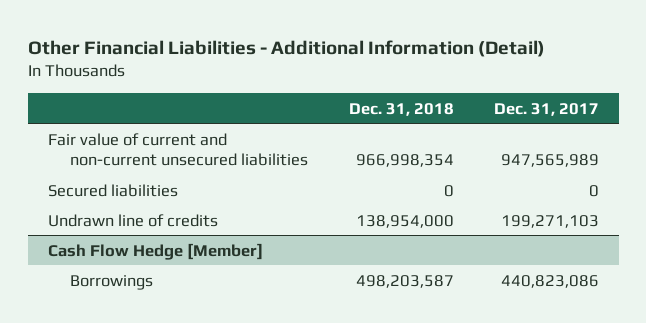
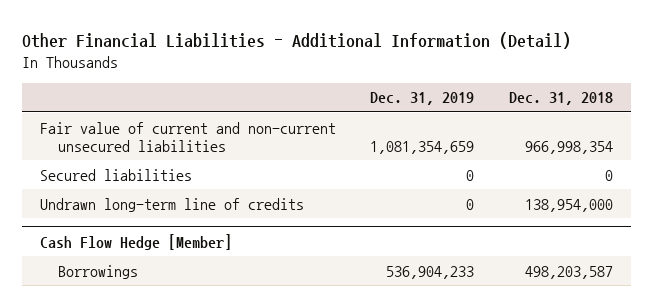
[493,102,599,116] Dec. 31, 2017 -> none
none -> [370,92,475,106] Dec. 31, 2019
[47,213,218,227] Undrawn line of credits -> [39,197,304,212] Undrawn long-term line of credits

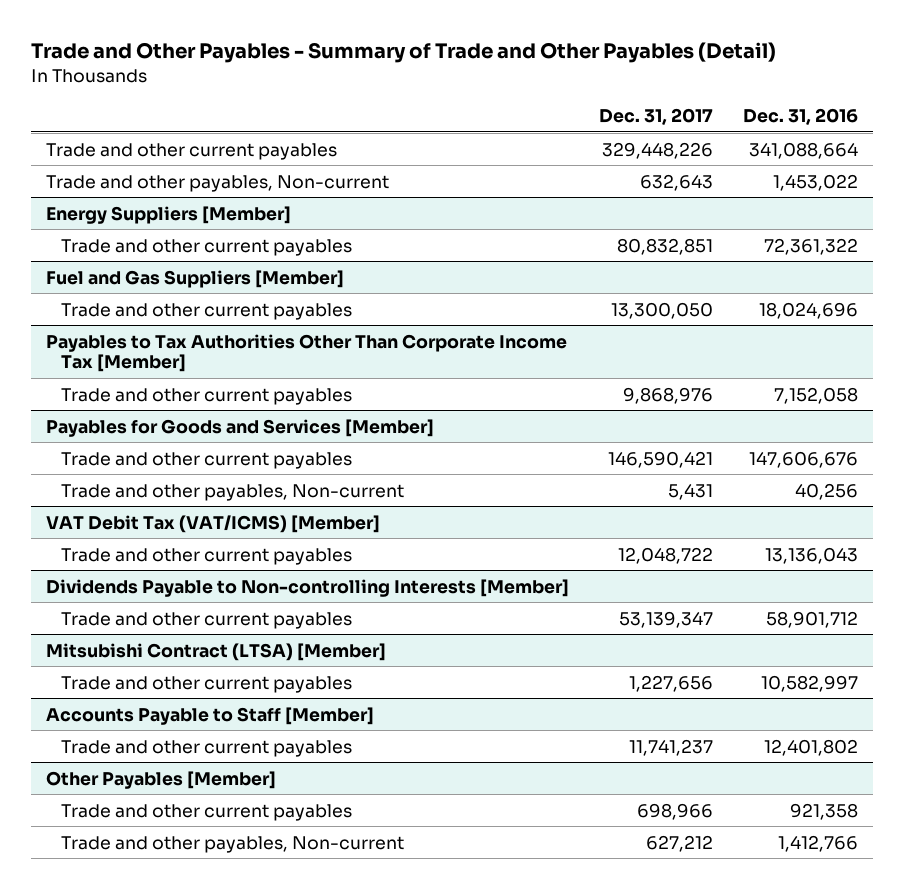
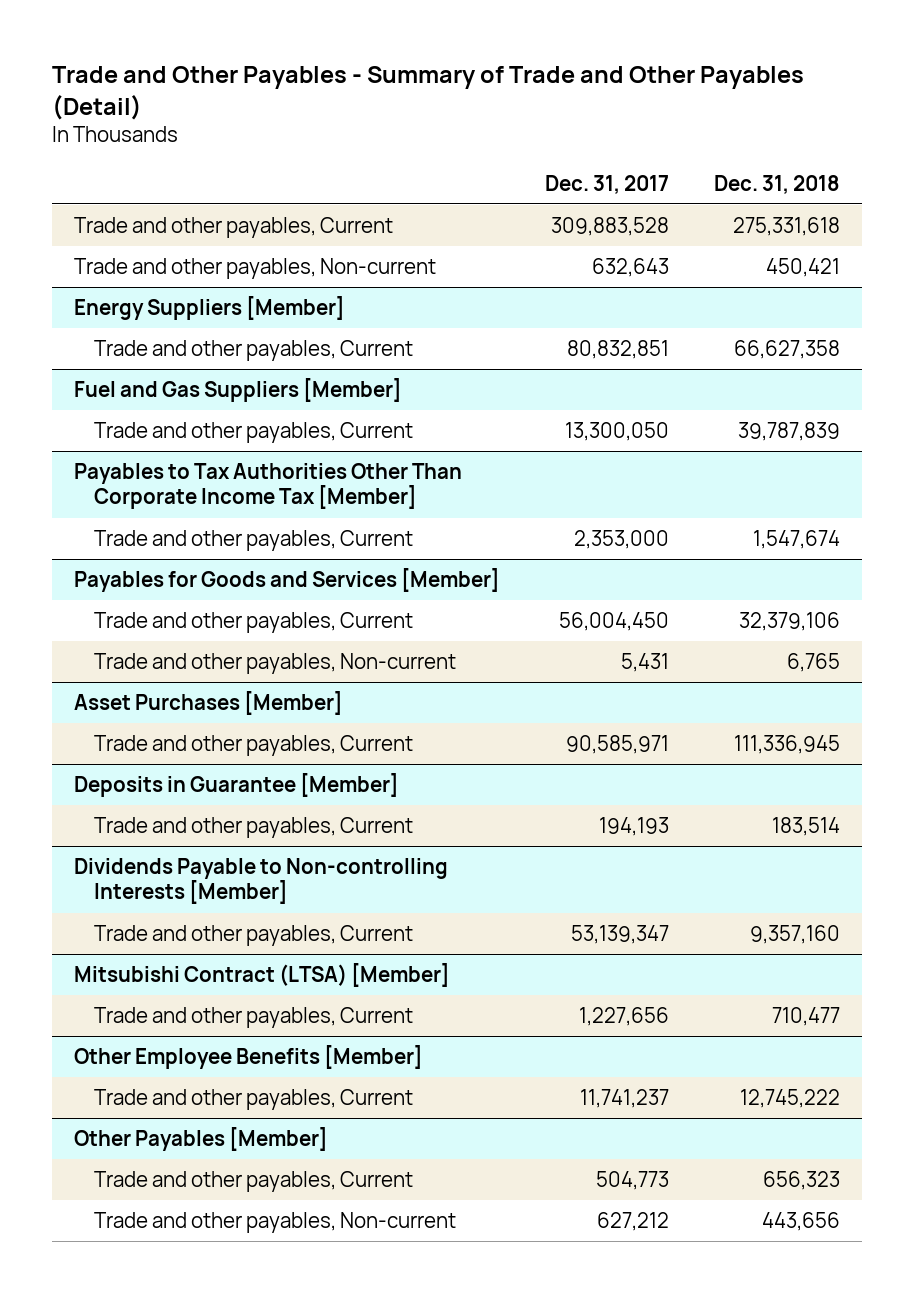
[743,107,859,125] Dec. 31, 2016 -> none
none -> [713,174,840,194] Dec. 31, 2018
[46,142,338,160] Trade and other current payables -> [74,217,394,239] Trade and other payables, Current
[602,141,714,159] 329,448,226 -> [550,217,669,237] 309,883,528
[61,238,353,256] Trade and other current payables -> [94,340,414,362] Trade and other payables, Current
[61,302,353,320] Trade and other current payables -> [94,422,414,444] Trade and other payables, Current
[61,387,353,405] Trade and other current payables -> [94,530,414,552] Trade and other payables, Current
[623,386,714,404] 9,868,976 -> [573,530,669,550] 2,353,000
[61,451,353,469] Trade and other current payables -> [94,612,414,634] Trade and other payables, Current
[608,450,714,468] 146,590,421 -> [558,612,669,632] 56,004,450
[46,514,381,533] VAT Debit Tax (VAT/ICMS) [Member] -> none
none -> [74,691,344,716] Asset Purchases [Member]
[61,547,353,565] Trade and other current payables -> [94,735,414,757] Trade and other payables, Current
[618,546,714,564] 12,048,722 -> [565,735,669,755] 90,585,971
none -> [74,773,400,798] Deposits in Guarantee [Member]
none -> [94,817,414,839] Trade and other payables, Current
[61,611,353,629] Trade and other current payables -> [94,925,414,947] Trade and other payables, Current
[46,706,375,725] Accounts Payable to Staff [Member] -> none
[61,675,353,693] Trade and other current payables -> [94,1007,414,1029] Trade and other payables, Current
none -> [74,1045,424,1070] Other Employee Benefits [Member]
[61,739,353,757] Trade and other current payables -> [94,1089,414,1111] Trade and other payables, Current
[61,803,353,821] Trade and other current payables -> [94,1171,414,1193] Trade and other payables, Current
[637,802,714,820] 698,966 -> [595,1171,669,1191] 504,773

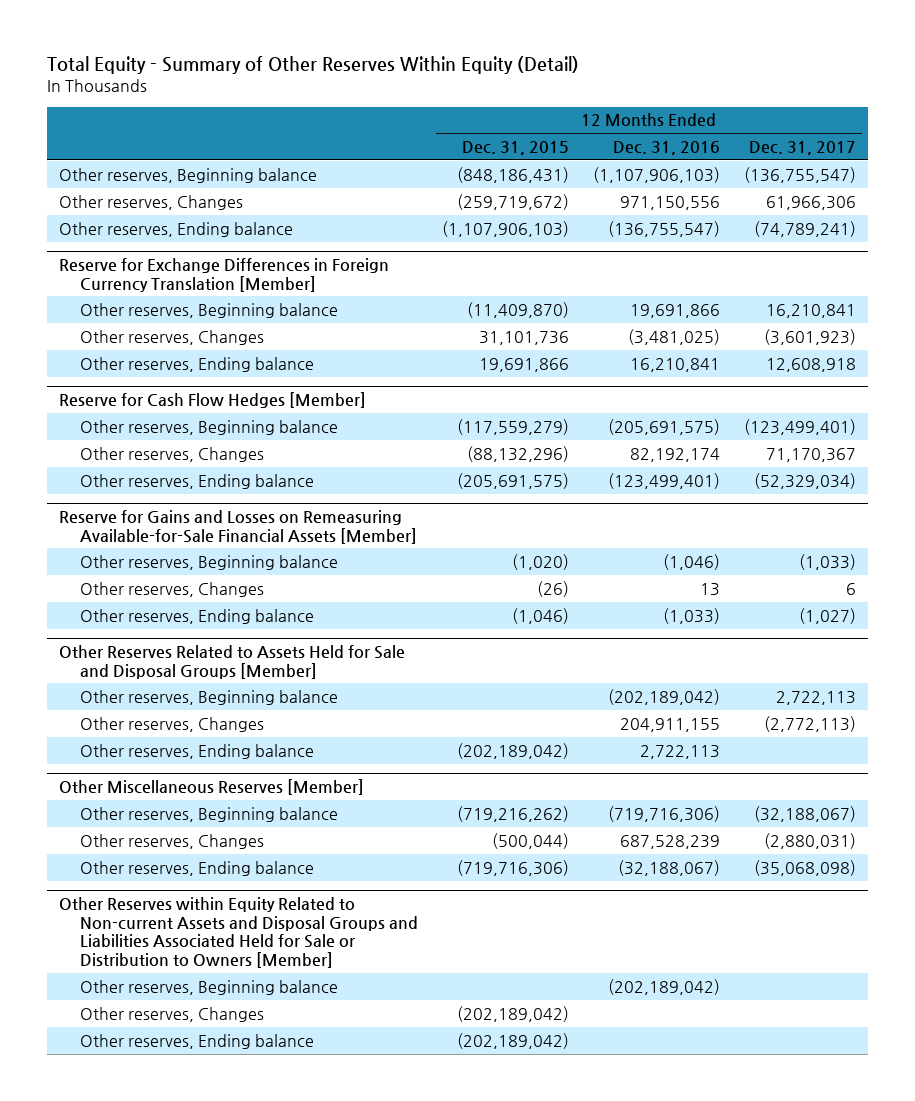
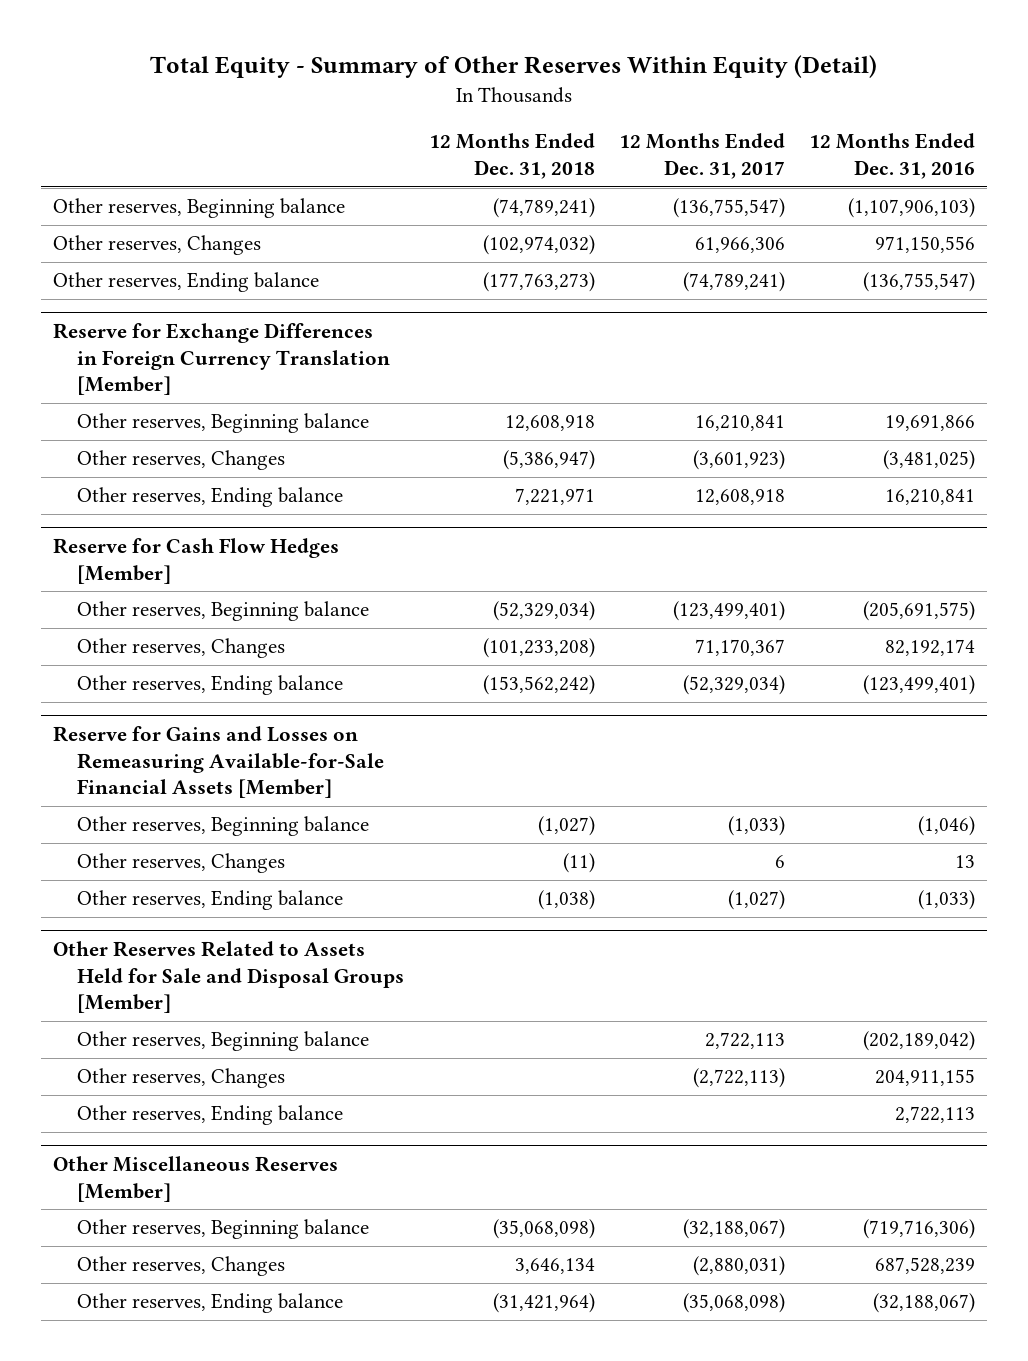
[461,141,569,156] Dec. 31, 2015 -> none
none -> [428,133,595,180] 12 Months Ended Dec. 31, 2018
[764,715,857,732] (2,772,113) -> [693,1068,786,1089] (2,722,113)
[58,896,418,968] Other Reserves within Equity Related to Non-current Assets and Disposal Groups and Liabilities Associated Held for Sale or Distribution to Owners [Member] -> none
[79,979,338,995] Other reserves, Beginning balance -> none
[79,1006,264,1022] Other reserves, Changes -> none
[79,1033,314,1049] Other reserves, Ending balance -> none

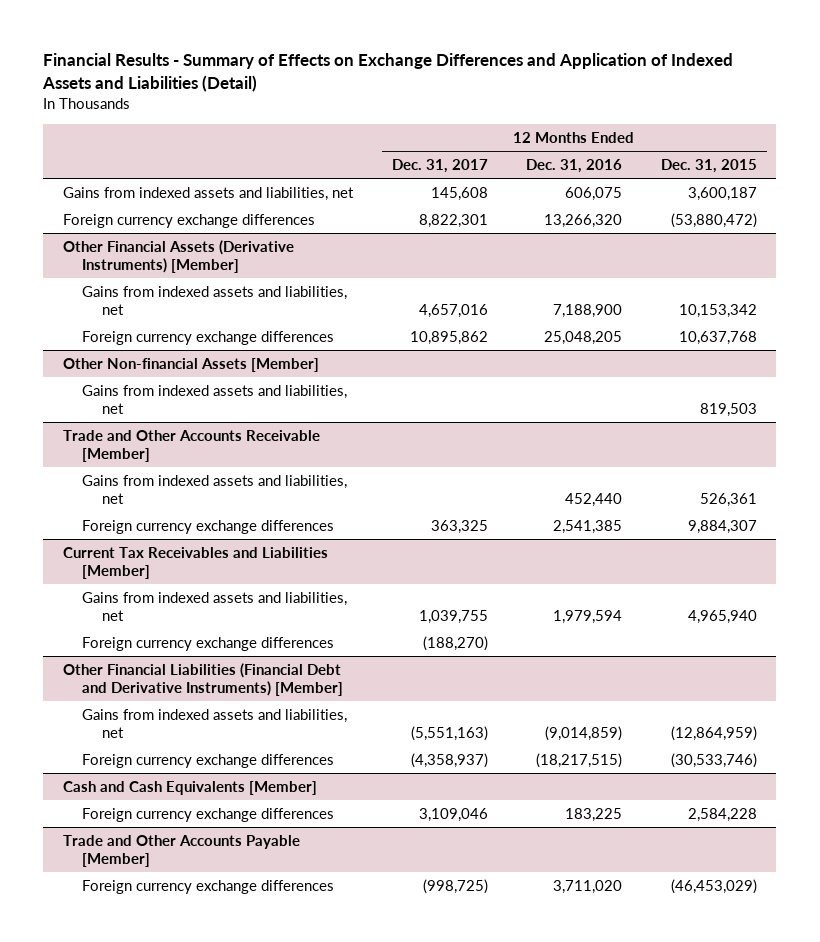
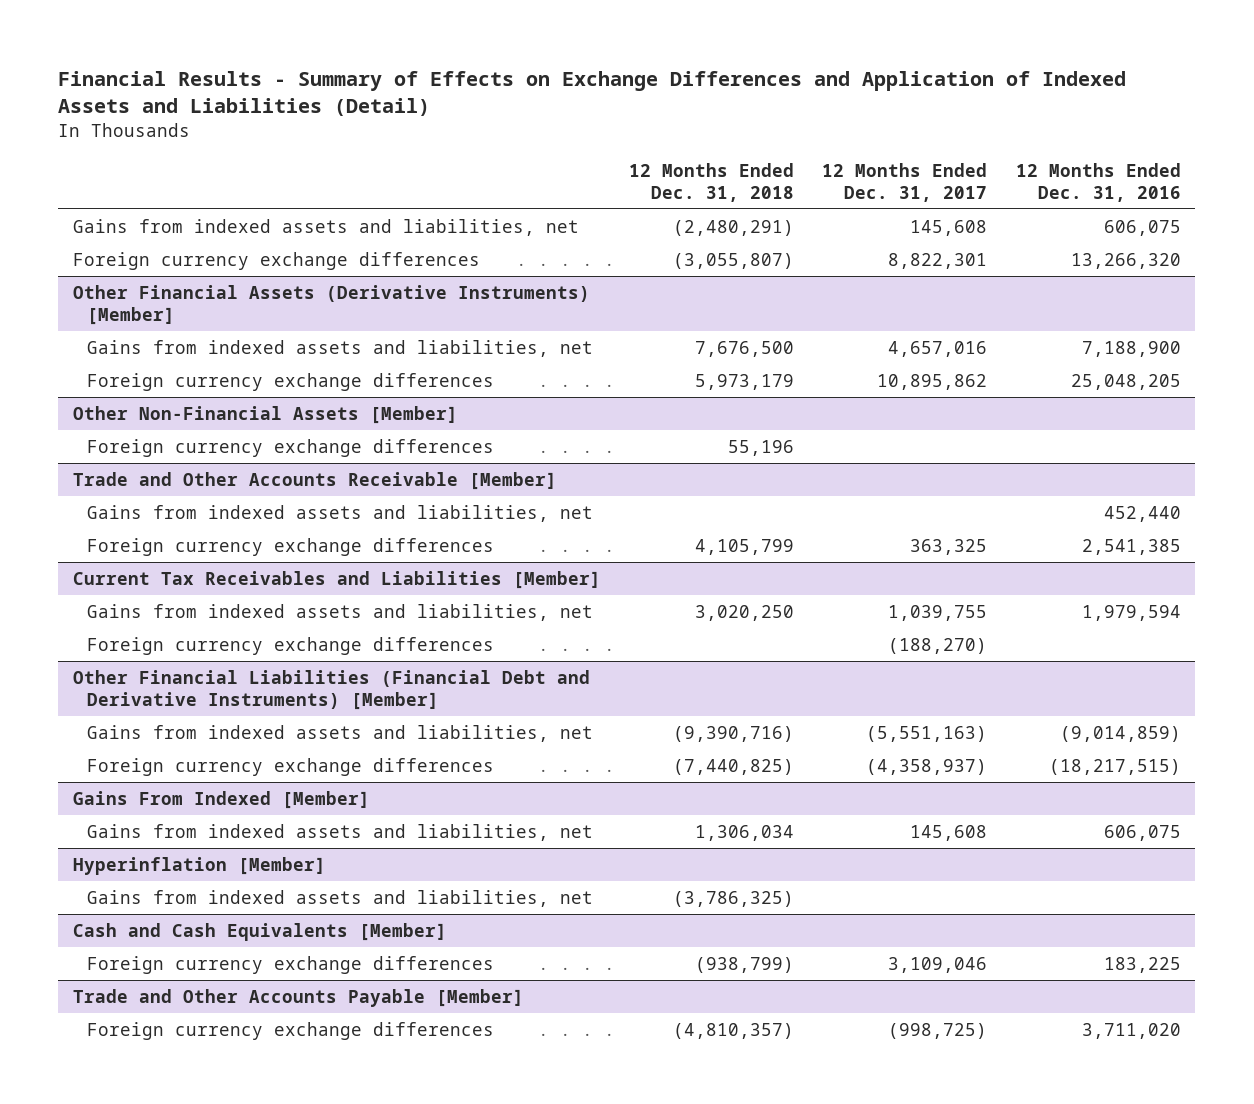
[661,159,758,174] Dec. 31, 2015 -> none
none -> [629,162,795,202] 12 Months Ended Dec. 31, 2018
[82,384,348,414] Gains from indexed assets and liabilities, net -> none
[62,357,319,372] Other Non-financial Assets [Member] -> [72,405,458,424] Other Non-Financial Assets [Member]
none -> [87,438,495,457] Foreign currency exchange differences
none -> [72,790,370,809] Gains From Indexed [Member]
none -> [87,823,594,841] Gains from indexed assets and liabilities, net
none -> [72,856,326,875] Hyperinflation [Member]
none -> [87,889,594,907] Gains from indexed assets and liabilities, net

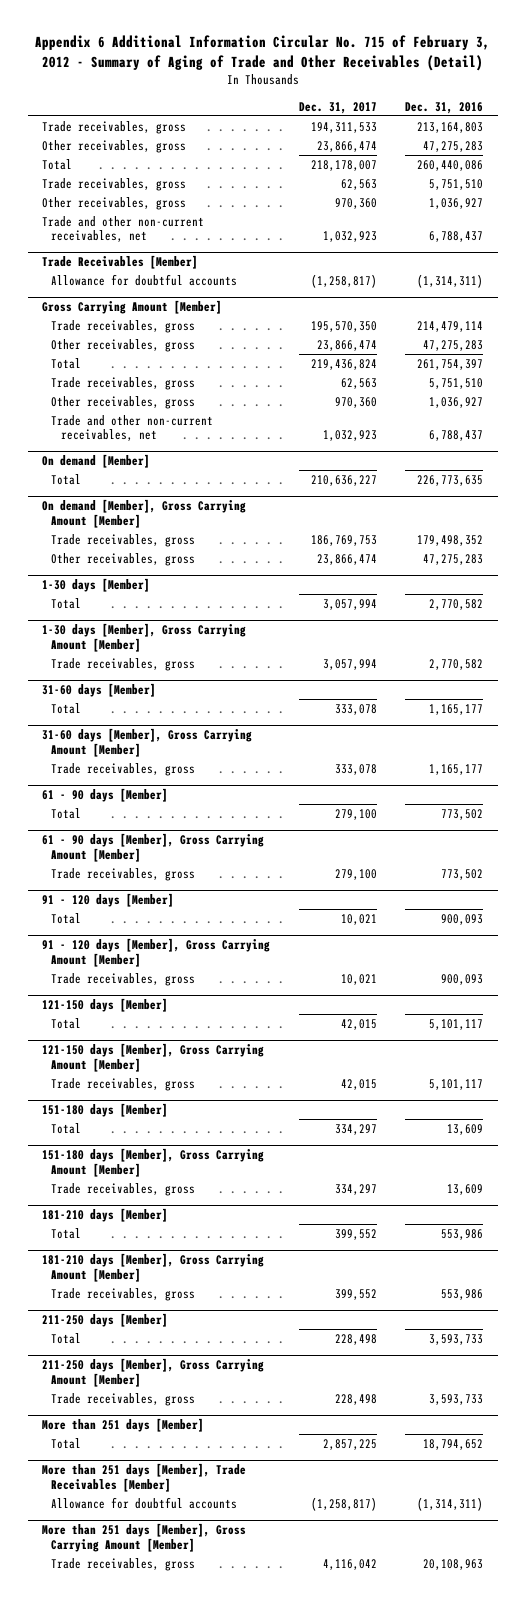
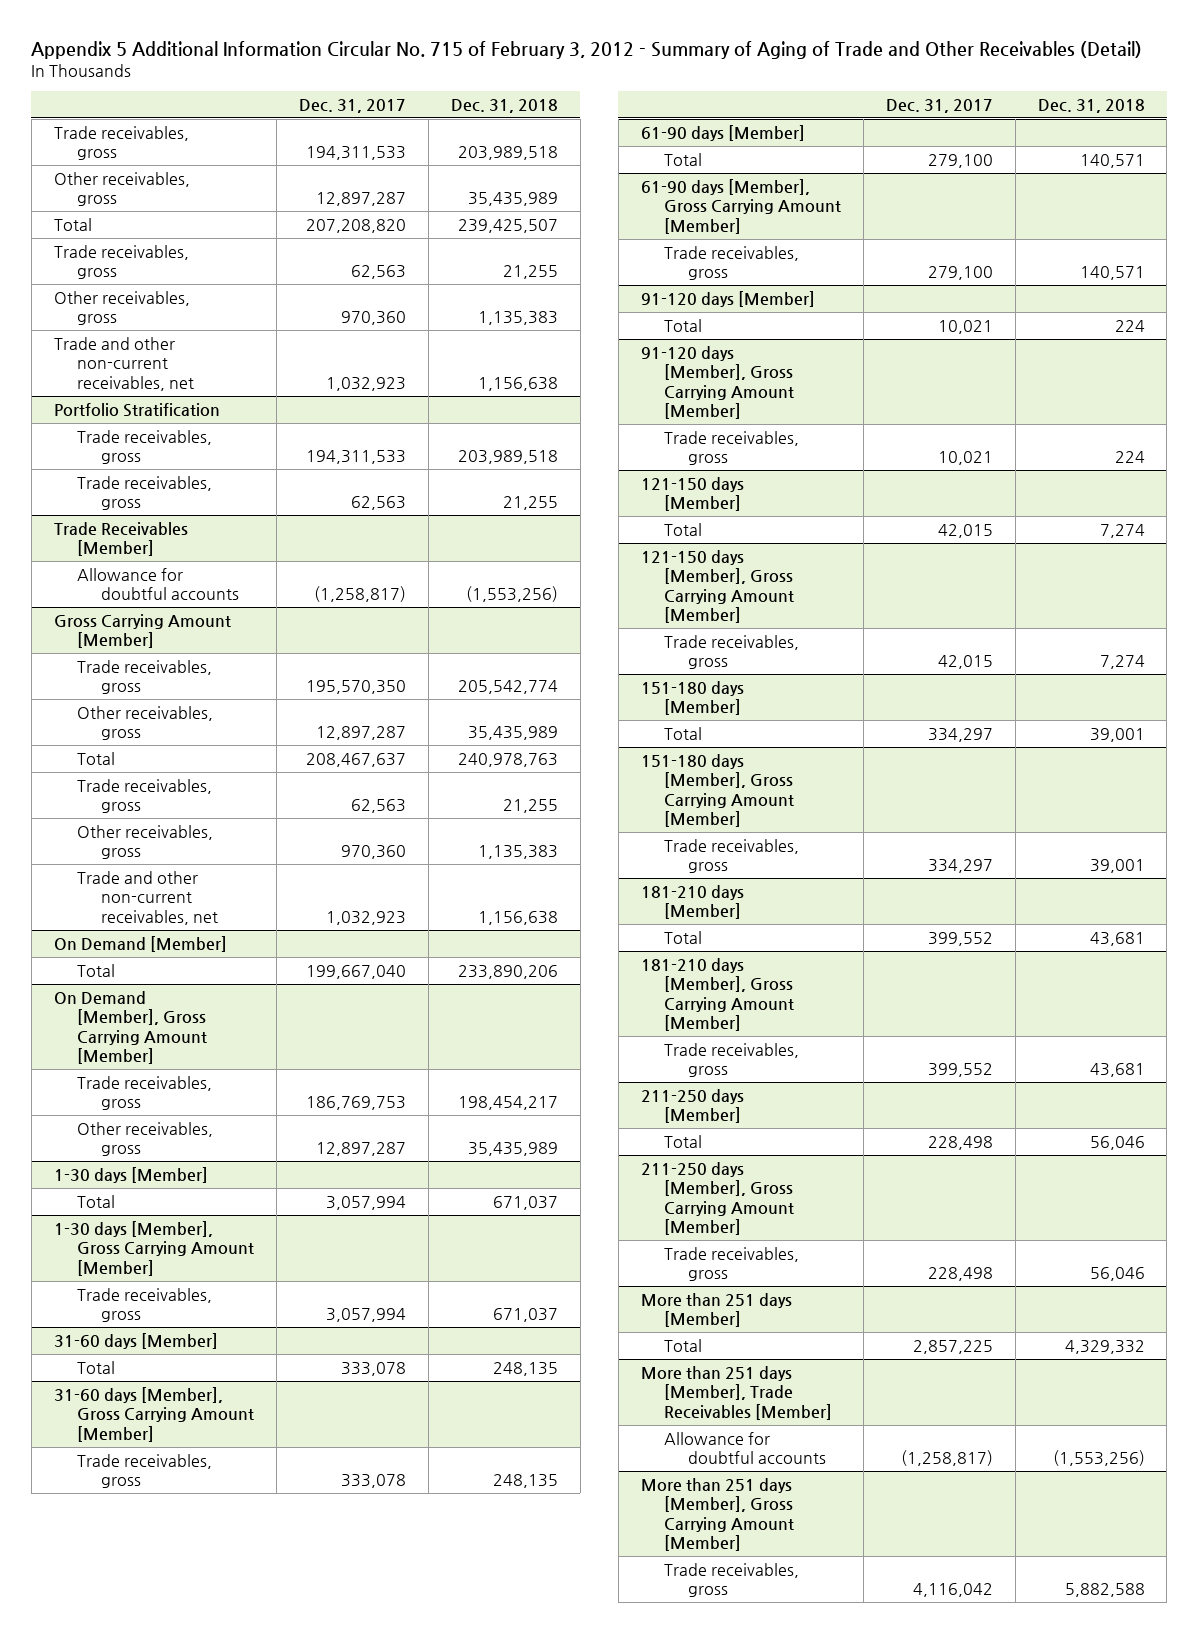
[34,35,490,72] Appendix 6 Additional Information Circular No. 715 of February 3, 2012 - Summary of Aging of Trade and Other Receivables (Detail) -> [31,41,1143,60] Appendix 5 Additional Information Circular No. 715 of February 3, 2012 - Summary of Aging of Trade and Other Receivables (Detail)
[405,101,484,114] Dec. 31, 2016 -> none
none -> [450,98,558,113] Dec. 31, 2018
[316,140,377,152] 23,866,474 -> [315,192,406,207] 12,897,287
[310,159,377,171] 218,178,007 -> [305,218,406,233] 207,208,820
none -> [53,402,220,417] Portfolio Stratification
none -> [77,429,213,465] Trade receivables, gross
none -> [77,475,213,511] Trade receivables, gross
[316,339,377,351] 23,866,474 -> [315,726,406,741] 12,897,287
[310,358,377,370] 219,436,824 -> [305,752,406,767] 208,467,637
[42,454,151,469] On demand [Member] -> [53,935,227,952] On Demand [Member]
[310,474,377,486] 210,636,227 -> [305,964,406,979] 199,667,040
[42,499,247,528] On demand [Member], Gross Carrying Amount [Member] -> [53,990,208,1064] On Demand [Member], Gross Carrying Amount [Member]
[316,553,377,565] 23,866,474 -> [315,1142,406,1157] 12,897,287
[42,788,169,803] 61 - 90 days [Member] -> [640,124,805,141] 61-90 days [Member]
[42,833,265,862] 61 - 90 days [Member], Gross Carrying Amount [Member] -> [640,178,842,234] 61-90 days [Member], Gross Carrying Amount [Member]
[42,893,175,908] 91 - 120 days [Member] -> [640,290,815,307] 91-120 days [Member]
[42,938,271,967] 91 - 120 days [Member], Gross Carrying Amount [Member] -> [640,345,795,419] 91-120 days [Member], Gross Carrying Amount [Member]

